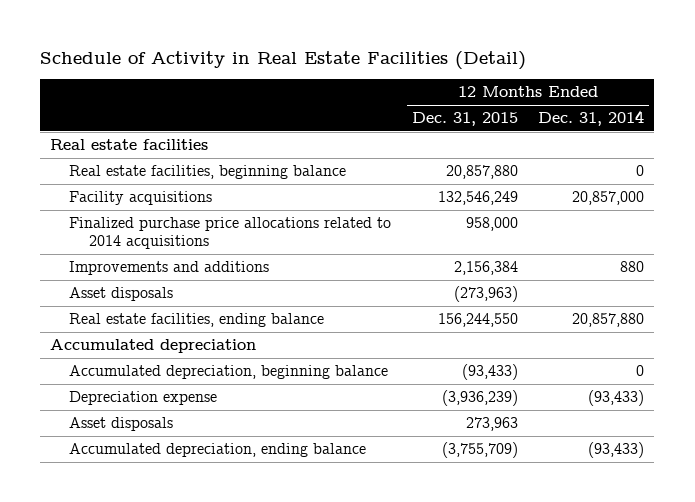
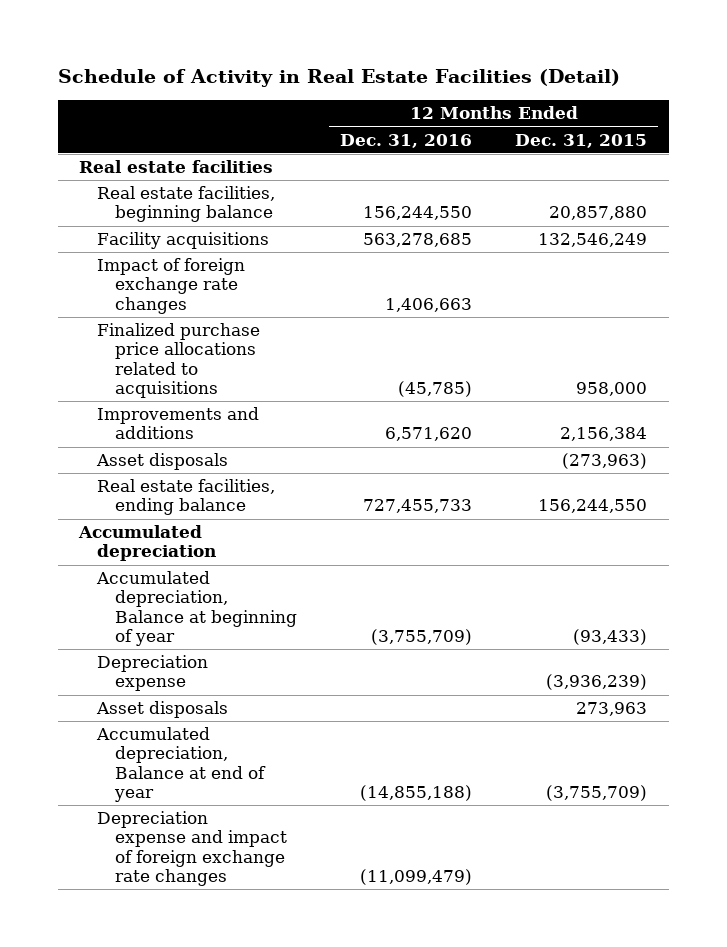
[538,110,645,127] Dec. 31, 2014 -> none
none -> [340,133,473,148] Dec. 31, 2016
none -> [97,258,246,314] Impact of foreign exchange rate changes
[69,217,392,249] Finalized purchase price allocations related to 2014 acquisitions -> [97,323,261,398] Finalized purchase price allocations related to acquisitions
[69,365,389,380] Accumulated depreciation, beginning balance -> [96,571,297,646] Accumulated depreciation, Balance at beginning of year
[69,443,367,458] Accumulated depreciation, ending balance -> [96,727,266,802] Accumulated depreciation, Balance at end of year
none -> [97,811,287,886] Depreciation expense and impact of foreign exchange rate changes

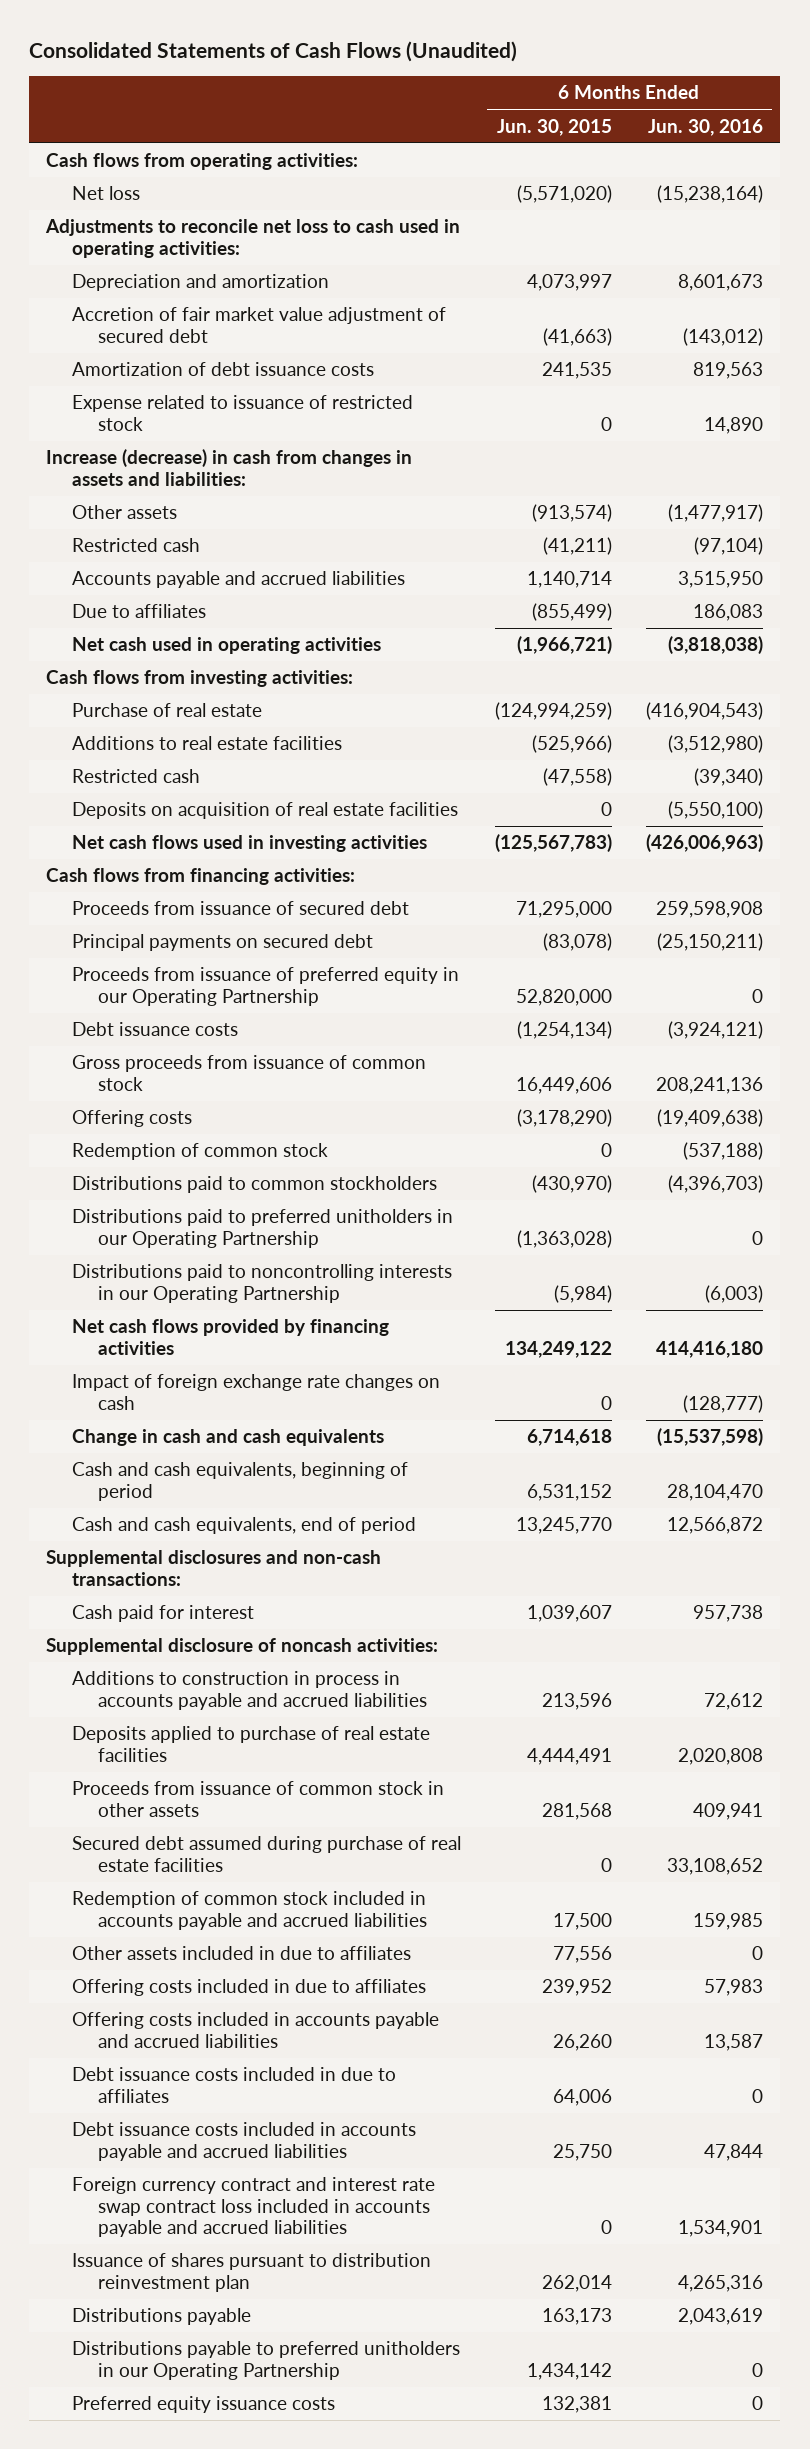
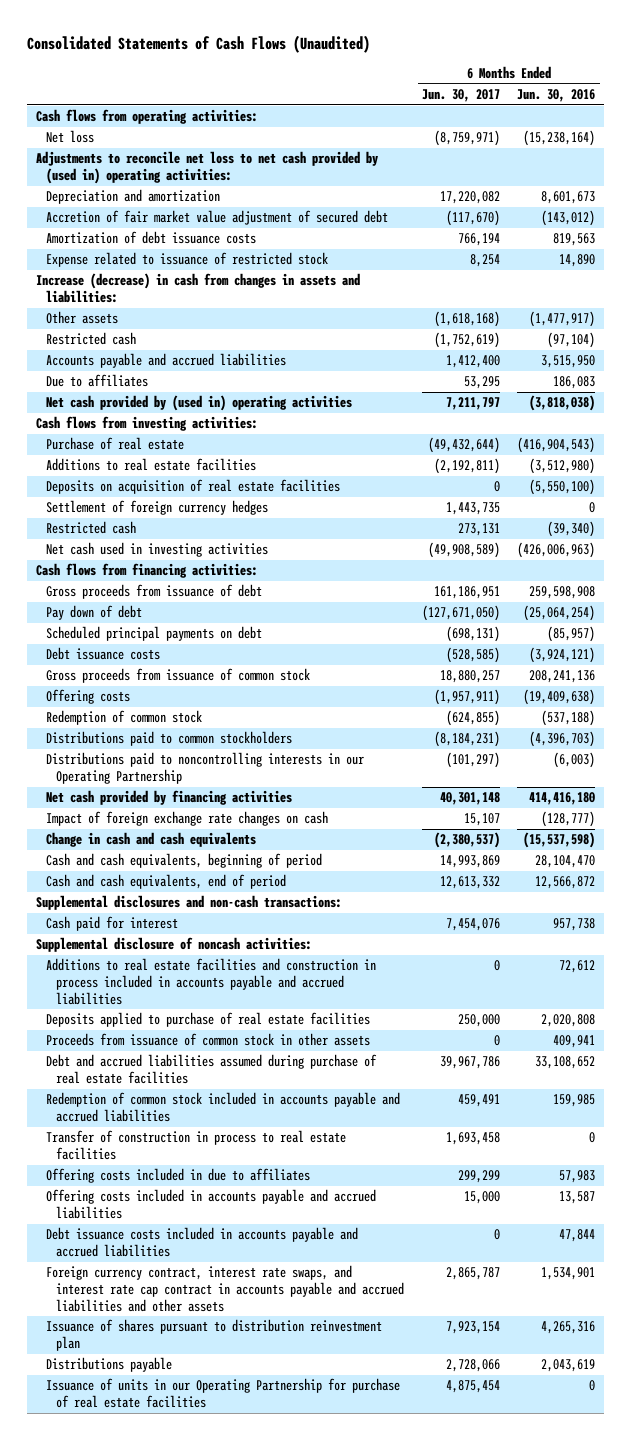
[497,118,613,136] Jun. 30, 2015 -> none
none -> [421,89,500,103] Jun. 30, 2017
[45,219,461,258] Adjustments to reconcile net loss to cash used in operating activities: -> [36,151,379,185] Adjustments to reconcile net loss to net cash provided by (used in) operating activities:
[72,637,382,655] Net cash used in operating activities -> [46,395,353,412] Net cash provided by (used in) operating activities
none -> [46,500,269,516] Settlement of foreign currency hedges
[72,769,201,784] Restricted cash -> [46,521,137,535] Restricted cash
[72,835,428,853] Net cash flows used in investing activities -> [46,542,269,558] Net cash used in investing activities
[72,967,460,1006] Proceeds from issuance of preferred equity in our Operating Partnership -> none
[72,901,410,916] Proceeds from issuance of secured debt -> [46,584,263,600] Gross proceeds from issuance of debt
none -> [46,605,143,621] Pay down of debt
[72,934,374,952] Principal payments on secured debt -> [46,626,263,642] Scheduled principal payments on debt
[657,933,764,952] (25,150,211) -> [547,626,596,643] (85,957)
[72,1209,454,1248] Distributions paid to preferred unitholders in our Operating Partnership -> none
[72,1319,390,1355] Net cash flows provided by financing activities -> [46,790,293,806] Net cash provided by financing activities
[72,1671,428,1710] Additions to construction in process in accounts payable and accrued liabilities -> [46,958,377,1005] Additions to real estate facilities and construction in process included in accounts payable and accrued liabilities
[72,1836,462,1872] Secured debt assumed during purchase of real estate facilities -> [46,1054,378,1085] Debt and accrued liabilities assumed during purchase of real estate facilities
[72,1946,412,1961] Other assets included in due to affiliates -> none
none -> [46,1130,347,1161] Transfer of construction in process to real estate facilities
[72,2067,397,2103] Debt issuance costs included in due to affiliates -> none
[72,2177,436,2237] Foreign currency contract and interest rate swap contract loss included in accounts payable and accrued liabilities -> [46,1265,405,1312] Foreign currency contract, interest rate swaps, and interest rate cap contract in accounts payable and accrued liabilities and other assets
[72,2341,461,2380] Distributions payable to preferred unitholders in our Operating Partnership -> none
[72,2396,336,2414] Preferred equity issuance costs -> none
none -> [46,1378,401,1409] Issuance of units in our Operating Partnership for purchase of real estate facilities

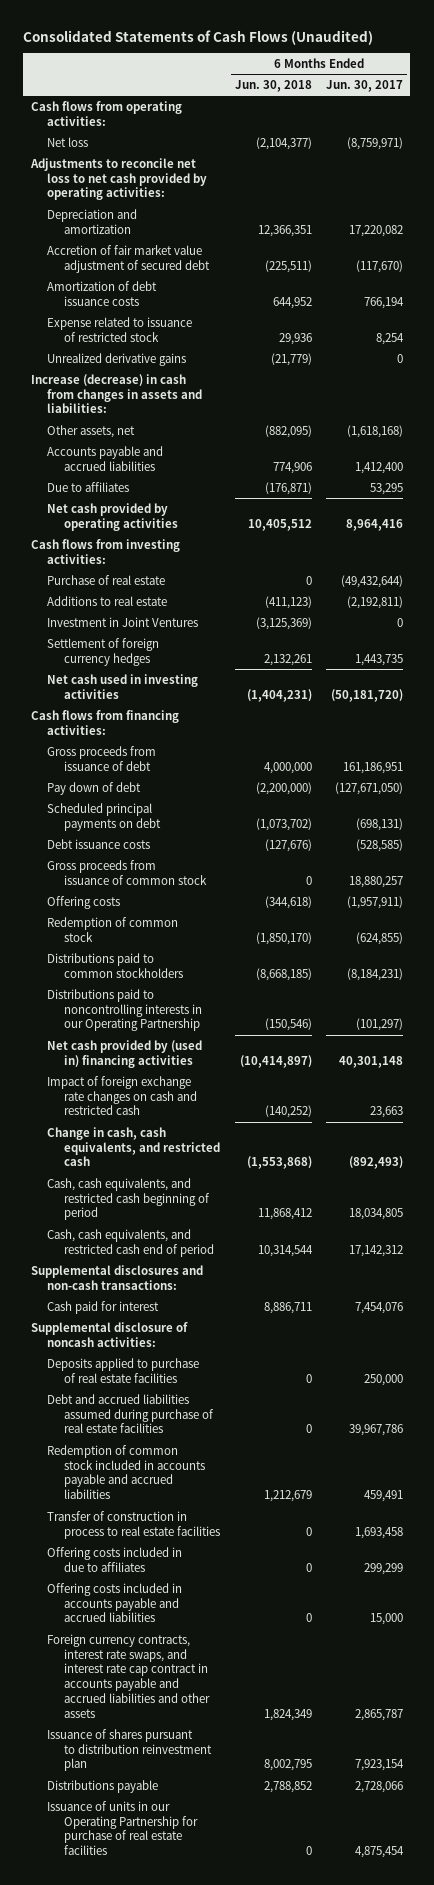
[517,89,596,103] Jun. 30, 2016 -> none
none -> [234,79,312,92] Jun. 30, 2018
[36,151,379,185] Adjustments to reconcile net loss to net cash provided by (used in) operating activities: -> [29,157,208,201] Adjustments to reconcile net loss to net cash provided by operating activities:
none -> [47,352,187,366] Unrealized derivative gains
[46,332,137,346] Restricted cash -> none
[46,311,119,325] Other assets -> [47,424,136,438] Other assets, net
[46,395,353,412] Net cash provided by (used in) operating activities -> [47,502,179,531] Net cash provided by operating activities
[445,397,500,411] 7,211,797 -> [345,518,403,531] 8,964,416
[46,479,341,495] Deposits on acquisition of real estate facilities -> none
[46,458,257,472] Additions to real estate facilities -> [47,595,168,606] Additions to real estate
none -> [47,616,199,627] Investment in Joint Ventures
[46,521,137,535] Restricted cash -> none
[427,542,500,559] (49,908,589) -> [330,688,403,702] (50,181,720)
[46,790,293,806] Net cash provided by financing activities -> [47,1039,203,1068] Net cash provided by (used in) financing activities
[46,811,329,827] Impact of foreign exchange rate changes on cash -> [47,1075,198,1116] Impact of foreign exchange rate changes on cash and restricted cash
[463,813,500,827] 15,107 -> [369,1106,403,1119] 23,663
[46,832,257,848] Change in cash and cash equivalents -> [47,1126,221,1167] Change in cash, cash equivalents, and restricted cash
[433,832,500,849] (2,380,537) -> [348,1156,403,1170] (892,493)
[46,853,323,869] Cash and cash equivalents, beginning of period -> [47,1177,211,1221] Cash, cash equivalents, and restricted cash beginning of period
[439,855,500,869] 14,993,869 -> [348,1208,403,1221] 18,034,805
[46,874,287,890] Cash and cash equivalents, end of period -> [47,1228,215,1257] Cash, cash equivalents, and restricted cash end of period
[439,876,500,890] 12,613,332 -> [348,1244,403,1257] 17,142,312
[46,958,377,1005] Additions to real estate facilities and construction in process included in accounts payable and accrued liabilities -> none
[46,1033,371,1047] Proceeds from issuance of common stock in other assets -> none
[46,1227,359,1258] Debt issuance costs included in accounts payable and accrued liabilities -> none
[46,1265,405,1312] Foreign currency contract, interest rate swaps, and interest rate cap contract in accounts payable and accrued liabilities and other assets -> [47,1633,211,1719] Foreign currency contracts, interest rate swaps, and interest rate cap contract in accounts payable and accrued liabilities and other assets

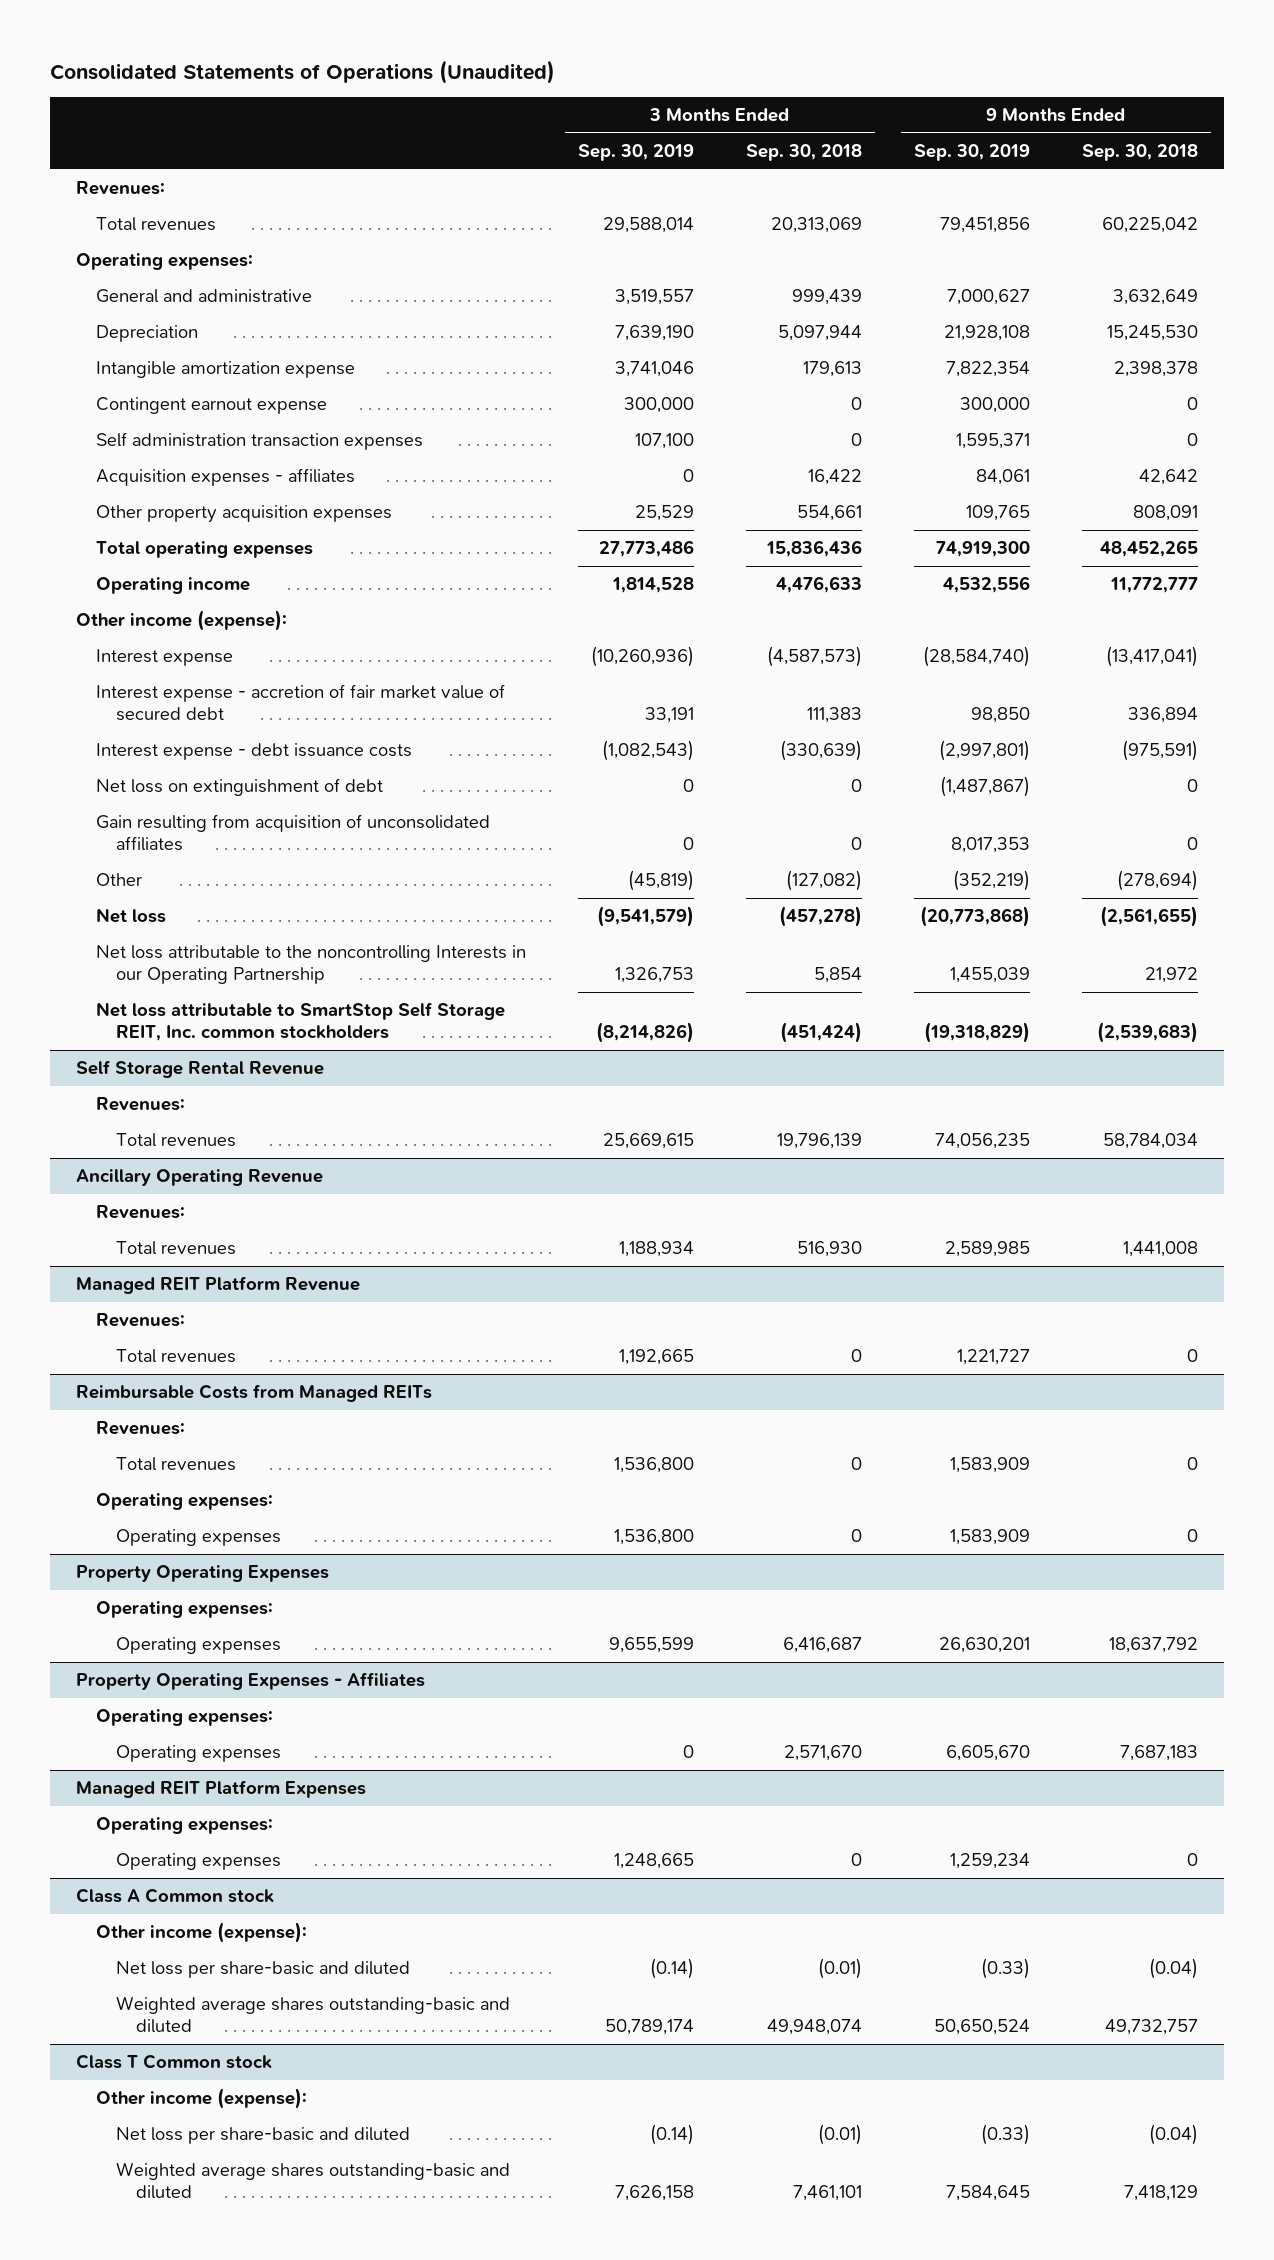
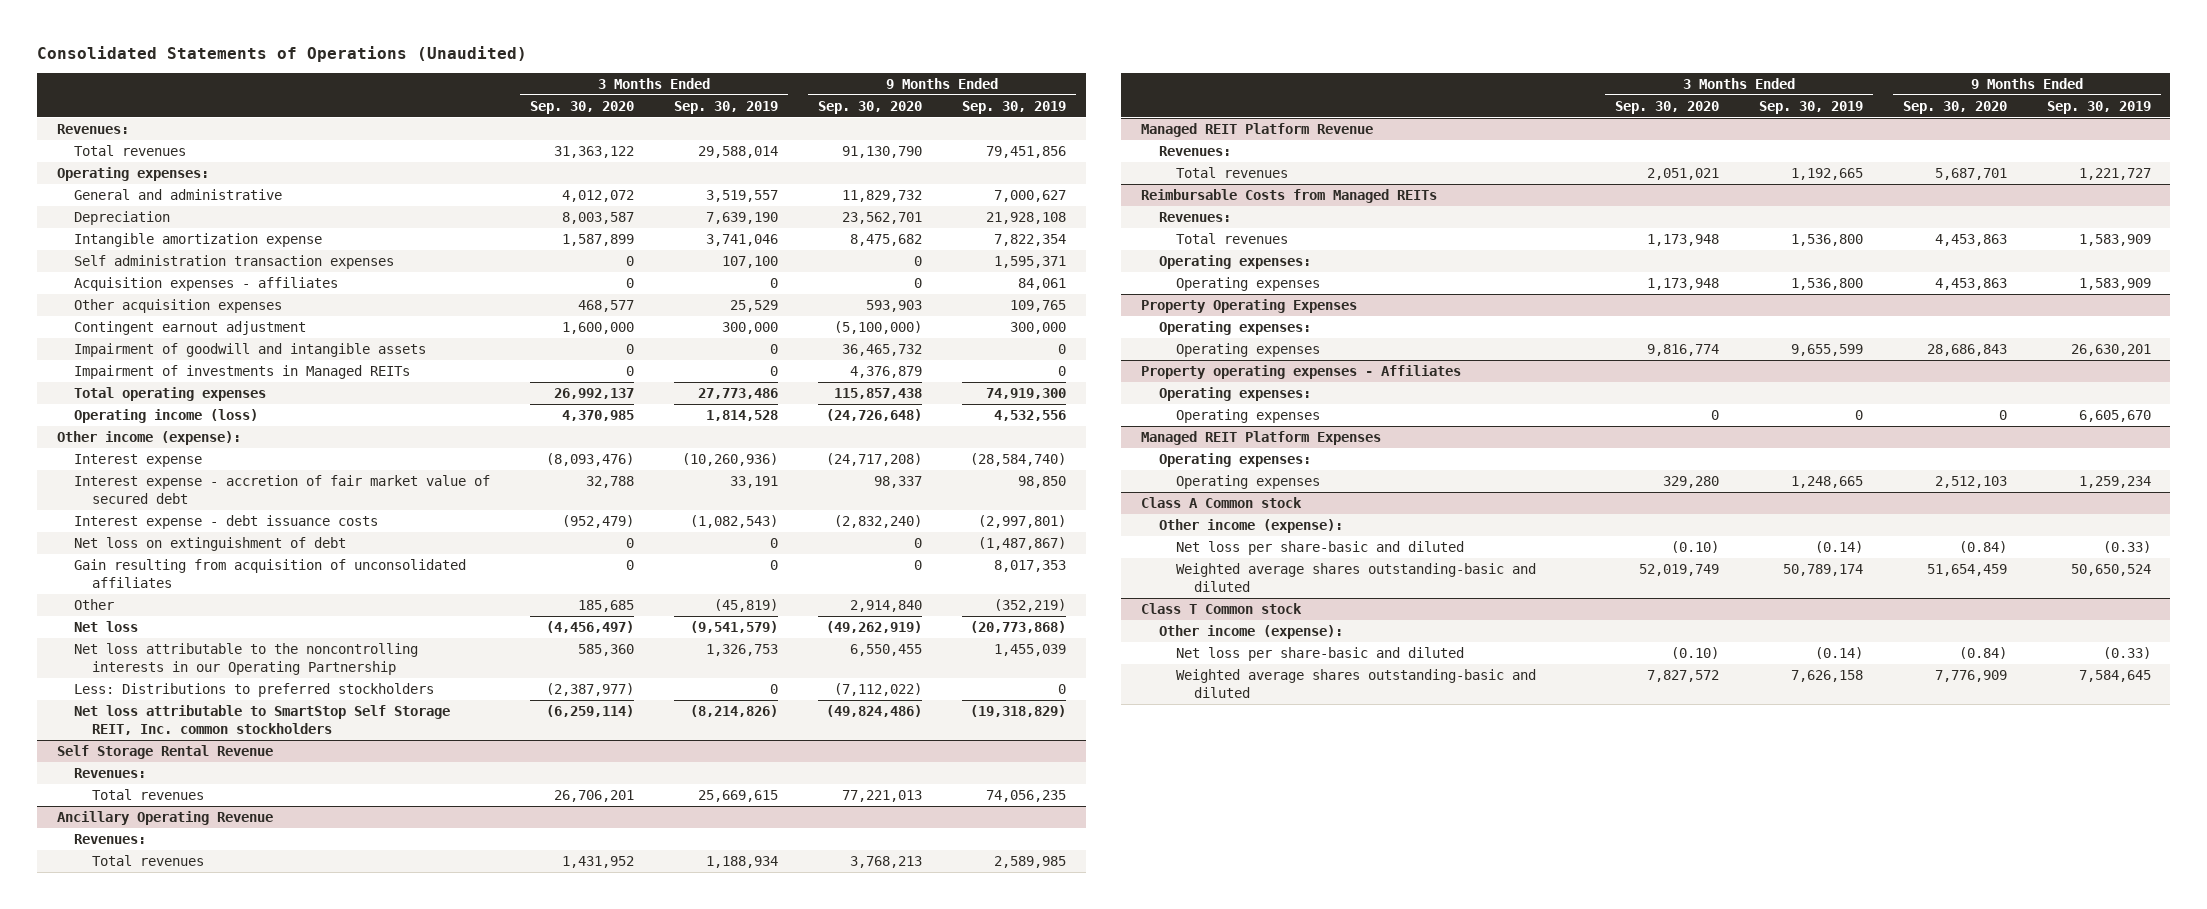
[746,143,863,161] Sep. 30, 2018 -> none
[1082,143,1199,161] Sep. 30, 2018 -> none
none -> [530,100,635,114] Sep. 30, 2020
none -> [818,100,923,114] Sep. 30, 2020
[96,397,328,415] Contingent earnout expense -> none
[96,505,393,524] Other property acquisition expenses -> [74,299,283,314] Other acquisition expenses
none -> [74,321,307,336] Contingent earnout adjustment
none -> [74,343,427,358] Impairment of goodwill and intangible assets
none -> [74,365,411,380] Impairment of investments in Managed REITs
[96,577,251,595] Operating income -> [74,409,259,424] Operating income (loss)
[96,945,527,985] Net loss attributable to the noncontrolling Interests in our Operating Partnership -> [74,643,419,675] Net loss attributable to the noncontrolling interests in our Operating Partnership
none -> [74,683,435,698] Less: Distributions to preferred stockholders
[76,1672,426,1691] Property Operating Expenses - Affiliates -> [1141,365,1462,380] Property operating expenses - Affiliates

